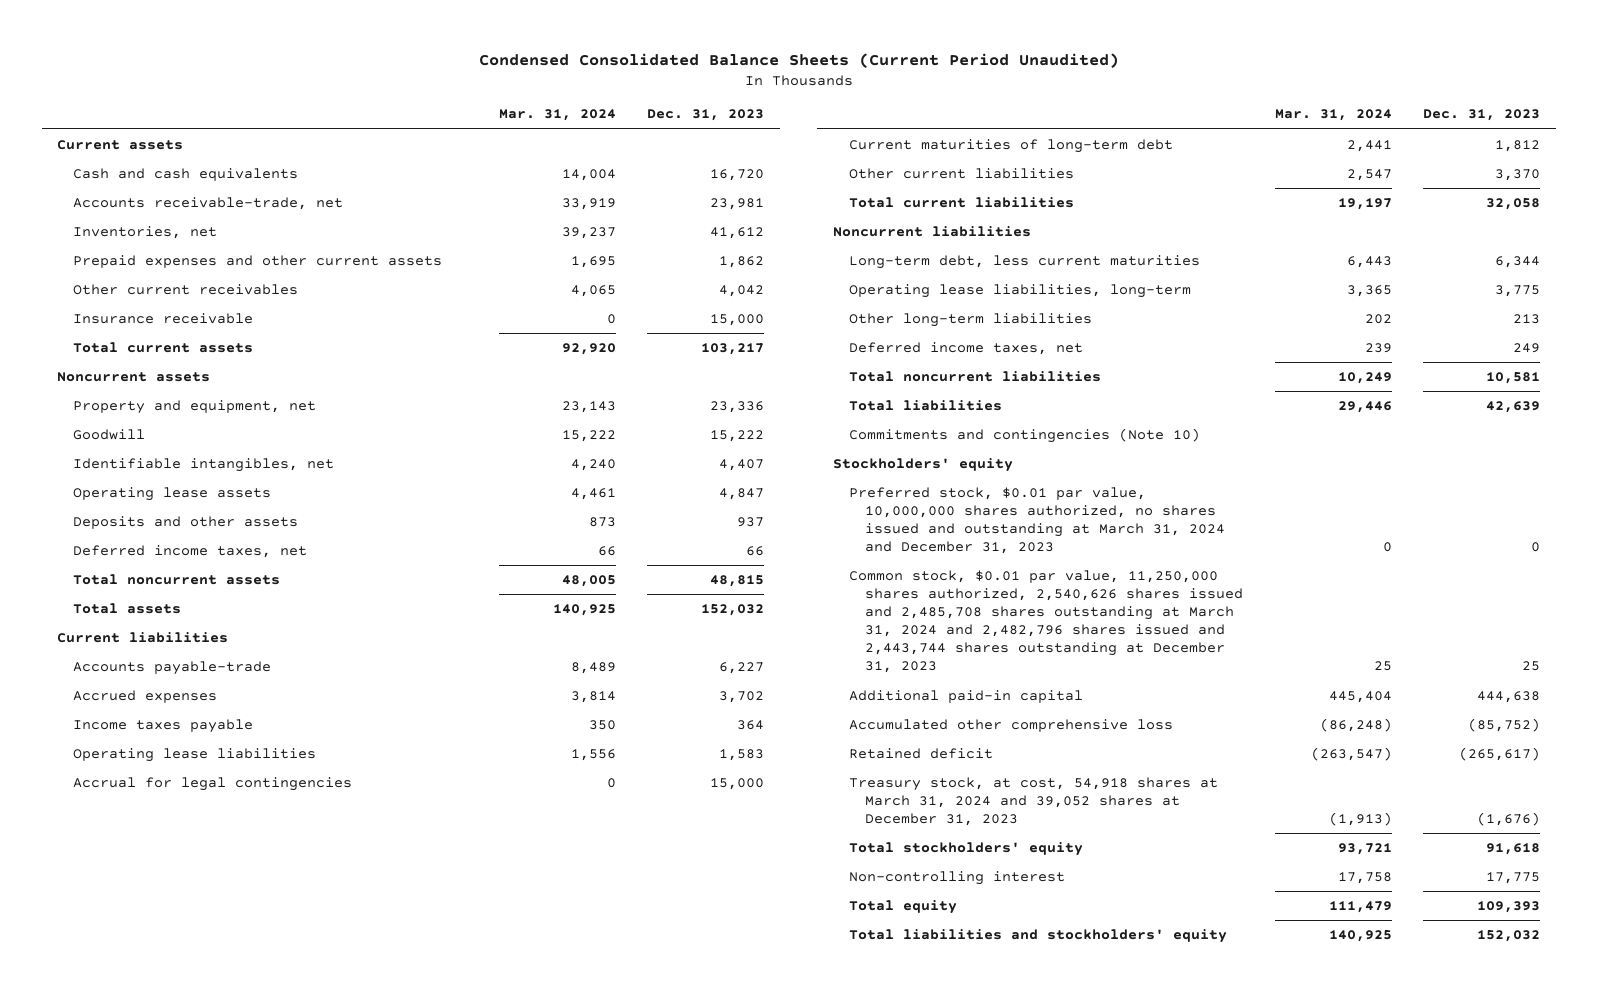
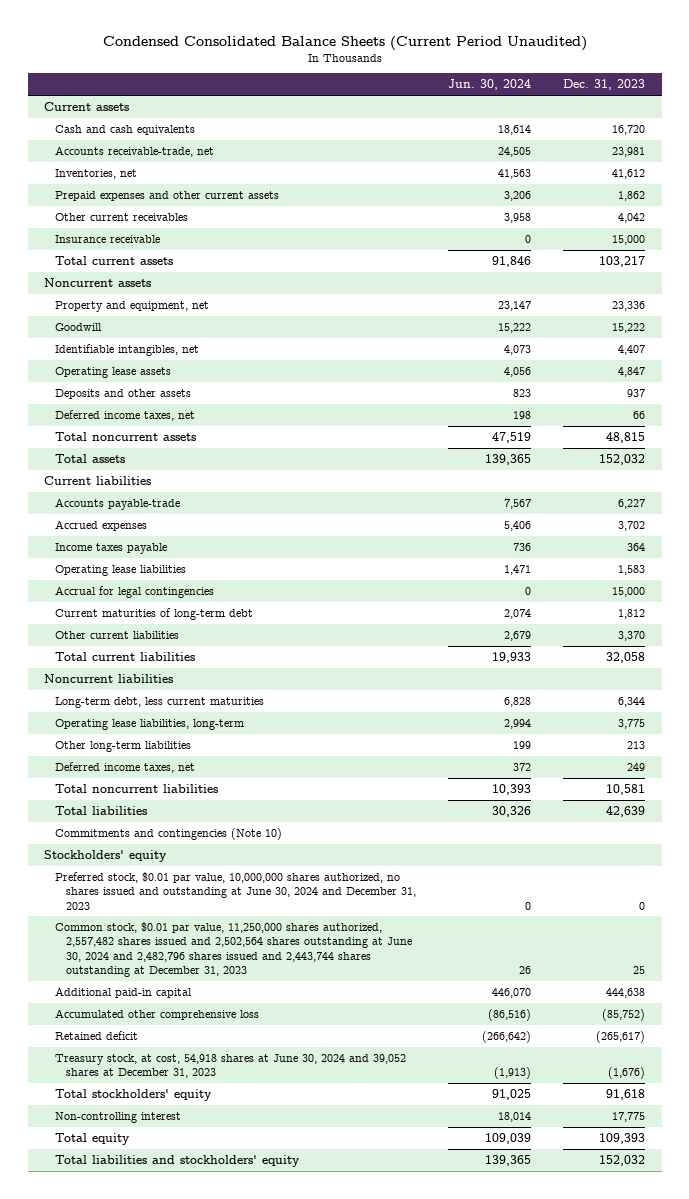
[498,109,616,122] Mar. 31, 2024 -> none
none -> [448,79,532,91] Jun. 30, 2024
[849,486,1225,555] Preferred stock, $0.01 par value, 10,000,000 shares authorized, no shares issued and outstanding at March 31, 2024 and December 31, 2023 -> [54,871,416,910] Preferred stock, $0.01 par value, 10,000,000 shares authorized, no shares issued and outstanding at June 30, 2024 and December 31, 2023
[849,569,1243,674] Common stock, $0.01 par value, 11,250,000 shares authorized, 2,540,626 shares issued and 2,485,708 shares outstanding at March 31, 2024 and 2,482,796 shares issued and 2,443,744 shares outstanding at December 31, 2023 -> [54,921,412,977] Common stock, $0.01 par value, 11,250,000 shares authorized, 2,557,482 shares issued and 2,502,564 shares outstanding at June 30, 2024 and 2,482,796 shares issued and 2,443,744 shares outstanding at December 31, 2023
[849,776,1219,827] Treasury stock, at cost, 54,918 shares at March 31, 2024 and 39,052 shares at December 31, 2023 -> [54,1053,406,1079] Treasury stock, at cost, 54,918 shares at June 30, 2024 and 39,052 shares at December 31, 2023

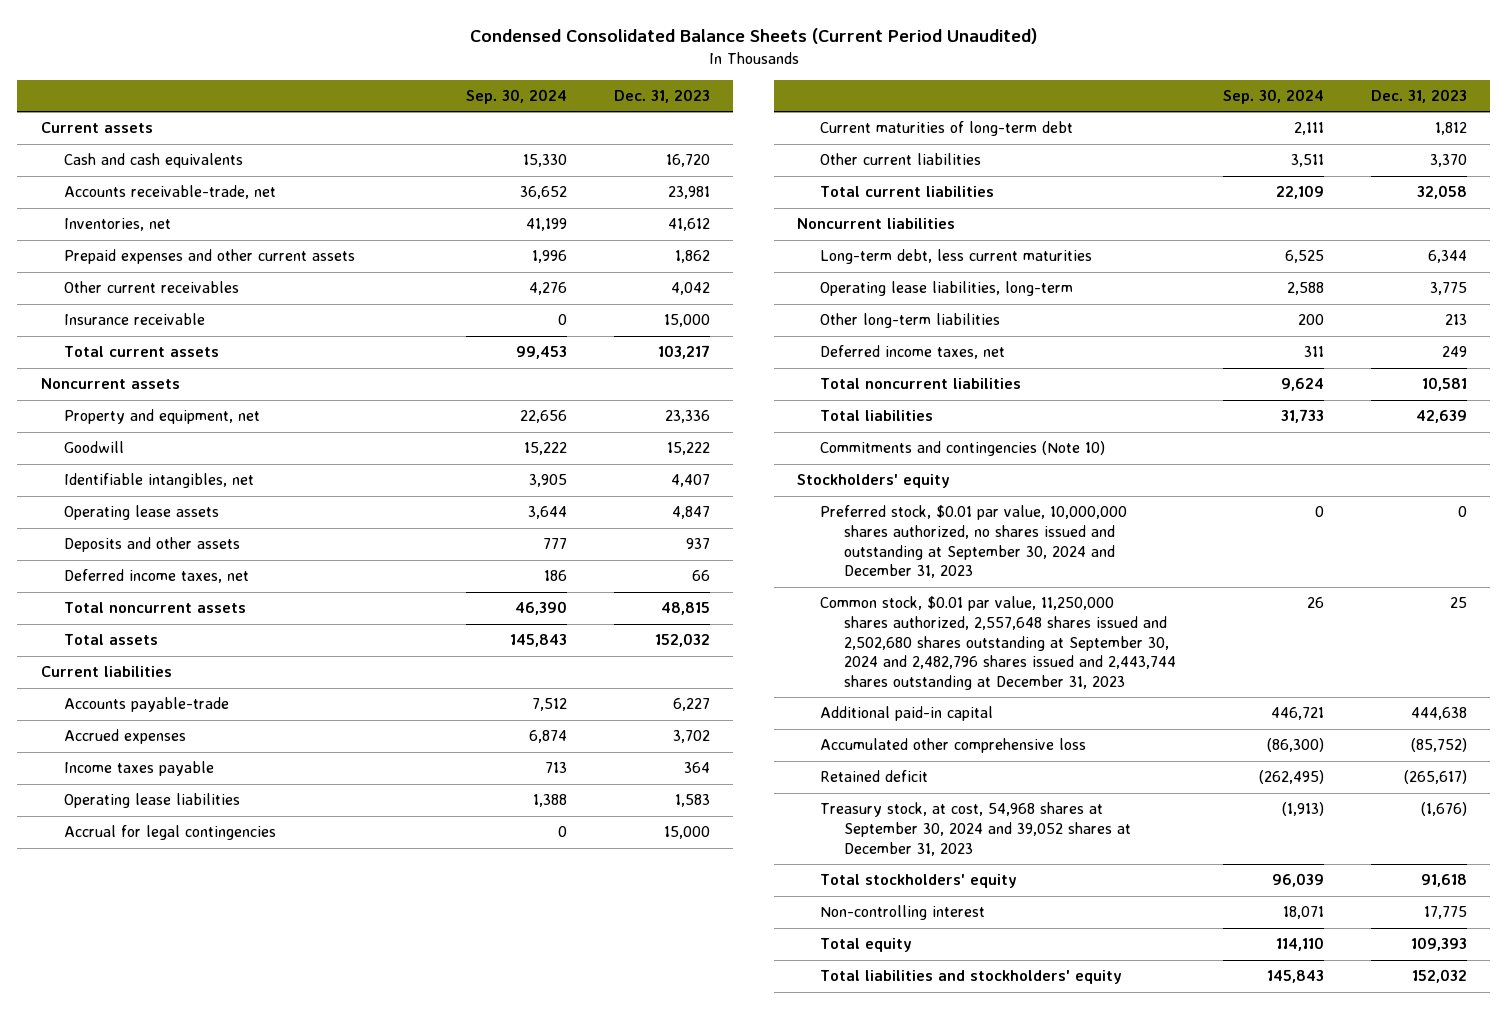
[448,79,532,91] Jun. 30, 2024 -> none
none -> [465,88,567,104] Sep. 30, 2024
[54,871,416,910] Preferred stock, $0.01 par value, 10,000,000 shares authorized, no shares issued and outstanding at June 30, 2024 and December 31, 2023 -> [820,505,1128,579] Preferred stock, $0.01 par value, 10,000,000 shares authorized, no shares issued and outstanding at September 30, 2024 and December 31, 2023
[54,921,412,977] Common stock, $0.01 par value, 11,250,000 shares authorized, 2,557,482 shares issued and 2,502,564 shares outstanding at June 30, 2024 and 2,482,796 shares issued and 2,443,744 shares outstanding at December 31, 2023 -> [820,596,1176,691] Common stock, $0.01 par value, 11,250,000 shares authorized, 2,557,648 shares issued and 2,502,680 shares outstanding at September 30, 2024 and 2,482,796 shares issued and 2,443,744 shares outstanding at December 31, 2023
[54,1053,406,1079] Treasury stock, at cost, 54,918 shares at June 30, 2024 and 39,052 shares at December 31, 2023 -> [820,802,1131,856] Treasury stock, at cost, 54,968 shares at September 30, 2024 and 39,052 shares at December 31, 2023

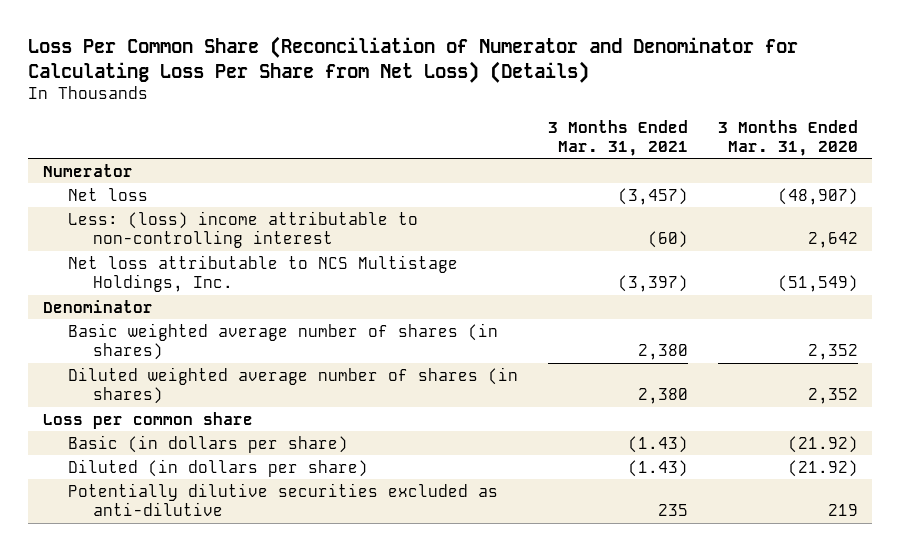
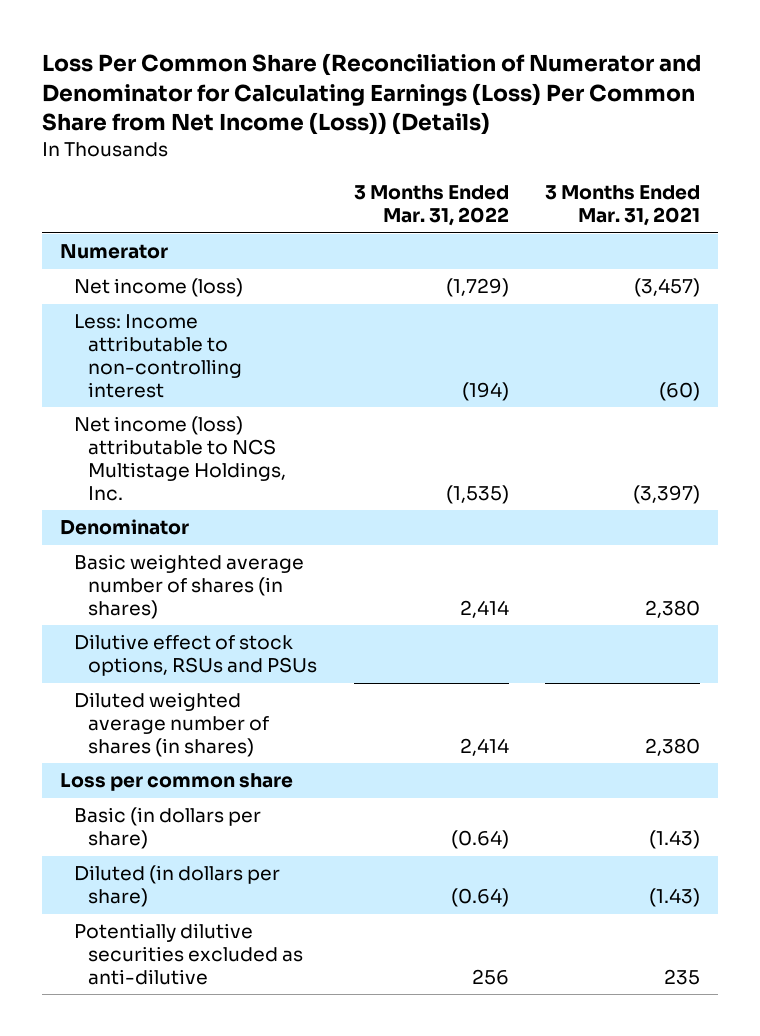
[28,35,799,83] Loss Per Common Share (Reconciliation of Numerator and Denominator for Calculating Loss Per Share from Net Loss) (Details) -> [41,53,701,136] Loss Per Common Share (Reconciliation of Numerator and Denominator for Calculating Earnings (Loss) Per Common Share from Net Income (Loss)) (Details)
[717,119,858,156] 3 Months Ended Mar. 31, 2020 -> none
none -> [353,185,509,227] 3 Months Ended Mar. 31, 2022
[68,187,149,201] Net loss -> [74,278,244,298] Net income (loss)
[68,210,419,248] Less: (loss) income attributable to non-controlling interest -> [74,314,243,398] Less: Income attributable to non-controlling interest
[68,254,459,292] Net loss attributable to NCS Multistage Holdings, Inc. -> [74,416,287,501] Net income (loss) attributable to NCS Multistage Holdings, Inc.
none -> [74,634,318,677] Dilutive effect of stock options, RSUs and PSUs

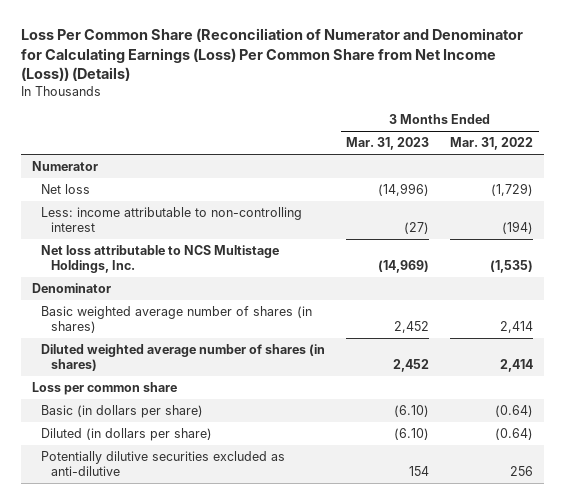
[545,185,701,227] 3 Months Ended Mar. 31, 2021 -> none
none -> [346,137,430,151] Mar. 31, 2023
[74,278,244,298] Net income (loss) -> [41,184,91,195] Net loss
[74,314,243,398] Less: Income attributable to non-controlling interest -> [41,207,303,233] Less: income attributable to non-controlling interest
[74,416,287,501] Net income (loss) attributable to NCS Multistage Holdings, Inc. -> [41,245,280,274] Net loss attributable to NCS Multistage Holdings, Inc.
[74,634,318,677] Dilutive effect of stock options, RSUs and PSUs -> none

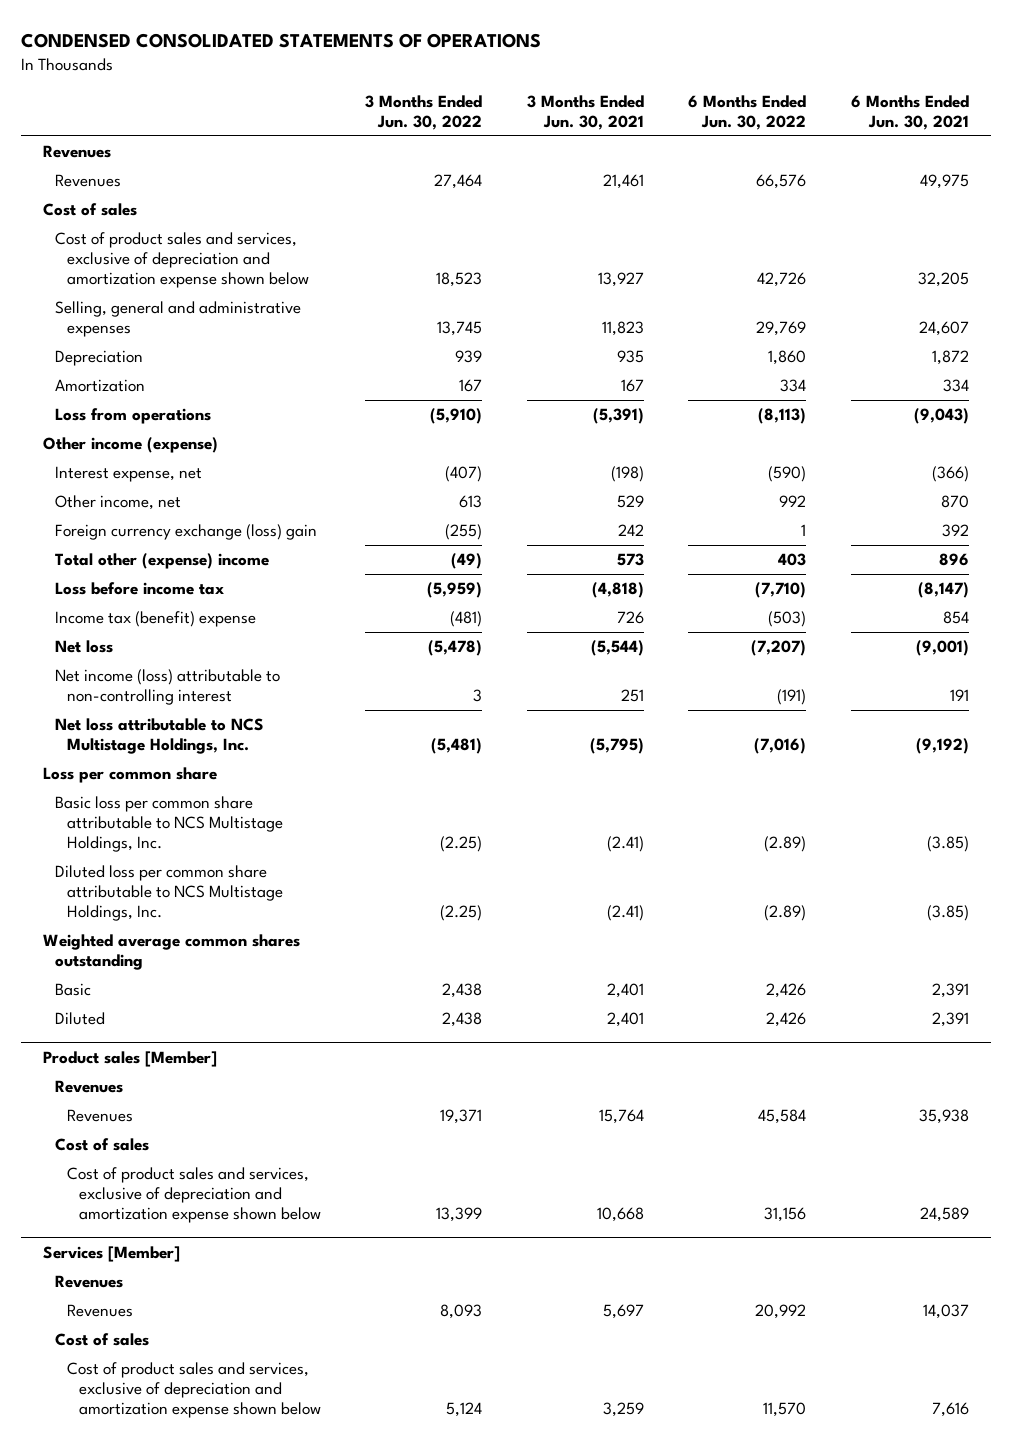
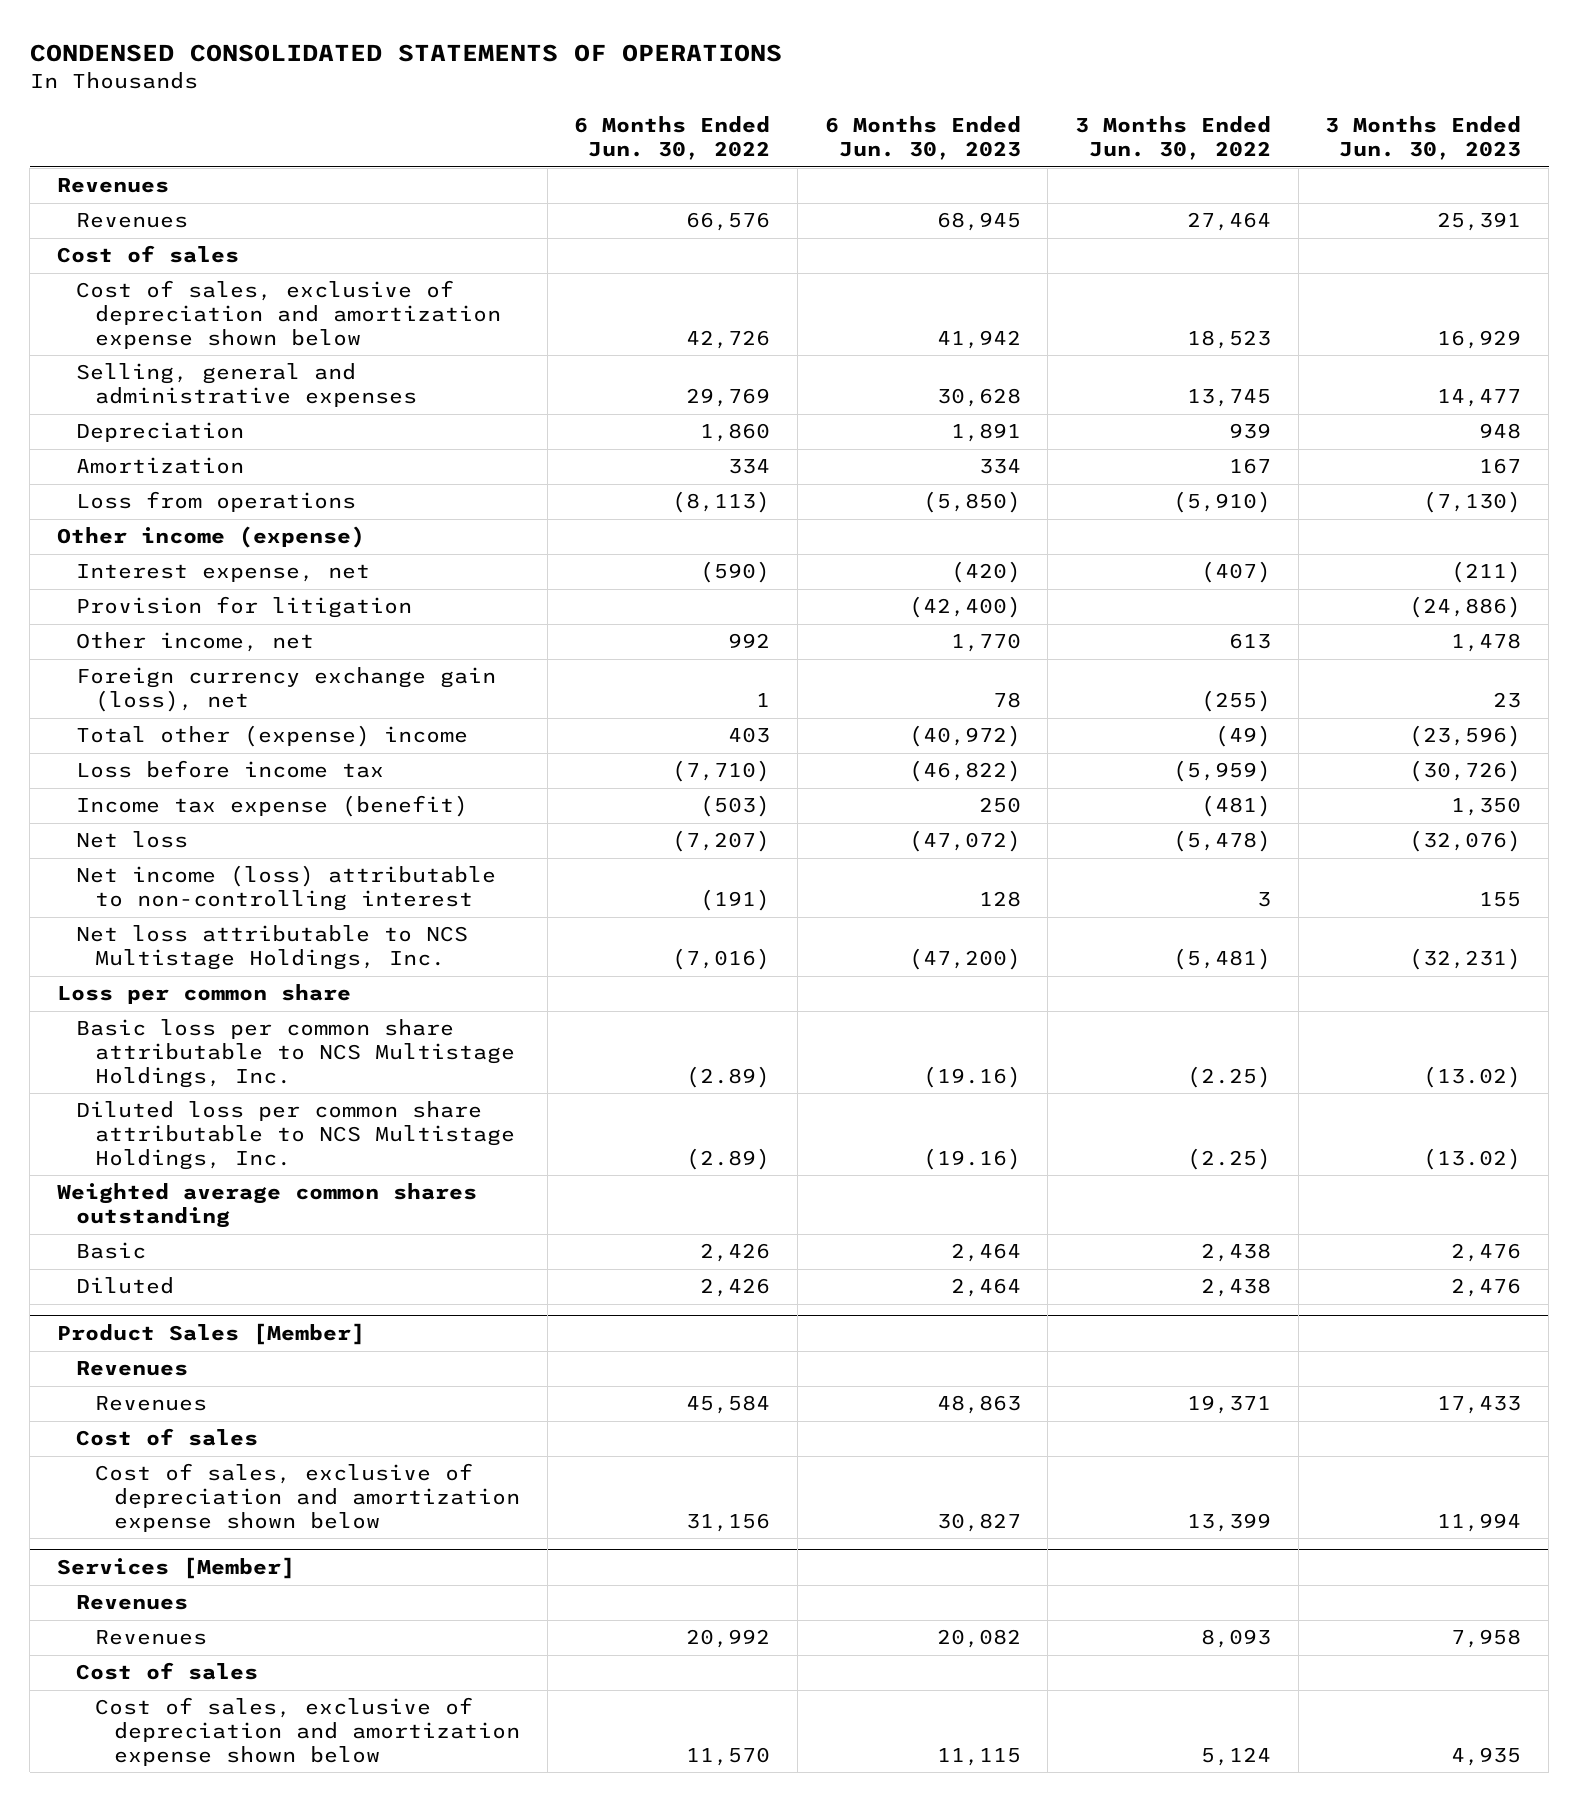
[526,94,644,130] 3 Months Ended Jun. 30, 2021 -> none
[850,94,969,130] 6 Months Ended Jun. 30, 2021 -> none
none -> [824,116,1021,161] 6 Months Ended Jun. 30, 2023
none -> [1325,116,1522,161] 3 Months Ended Jun. 30, 2023
[55,232,309,289] Cost of product sales and services, exclusive of depreciation and amortization expense shown below -> [75,280,501,349] Cost of sales, exclusive of depreciation and amortization expense shown below
none -> [75,596,412,619] Provision for litigation
[55,524,318,541] Foreign currency exchange (loss) gain -> [75,667,496,713] Foreign currency exchange gain (loss), net
[55,611,257,628] Income tax (benefit) expense -> [75,795,468,818] Income tax expense (benefit)
[43,1051,218,1068] Product sales [Member] -> [57,1323,366,1346] Product Sales [Member]
[66,1167,321,1224] Cost of product sales and services, exclusive of depreciation and amortization expense shown below -> [94,1463,520,1532] Cost of sales, exclusive of depreciation and amortization expense shown below
[66,1362,321,1419] Cost of product sales and services, exclusive of depreciation and amortization expense shown below -> [94,1697,520,1766] Cost of sales, exclusive of depreciation and amortization expense shown below

